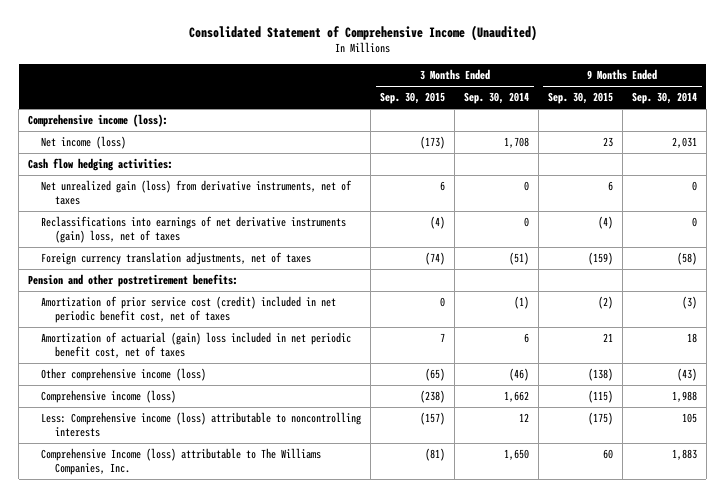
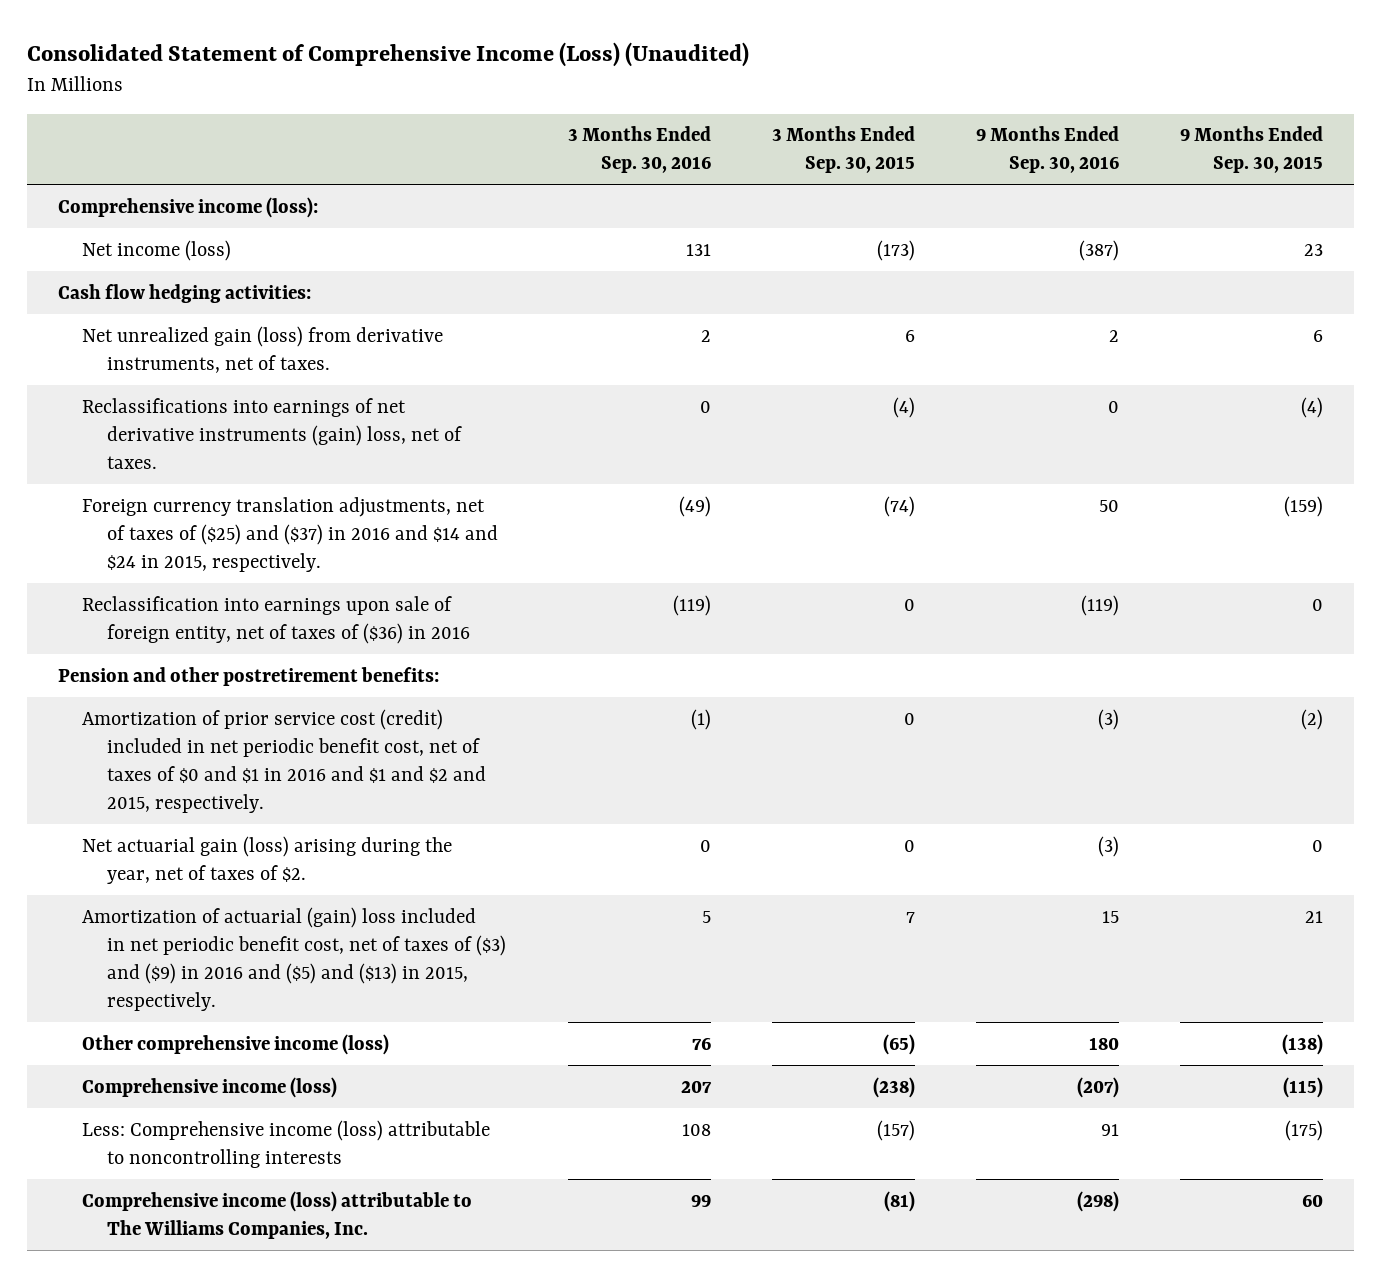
[188,24,537,41] Consolidated Statement of Comprehensive Income (Unaudited) -> [26,42,749,68] Consolidated Statement of Comprehensive Income (Loss) (Unaudited)
[464,92,530,105] Sep. 30, 2014 -> none
[631,92,697,105] Sep. 30, 2014 -> none
none -> [567,126,711,174] 3 Months Ended Sep. 30, 2016
none -> [975,126,1119,174] 9 Months Ended Sep. 30, 2016
[41,180,353,206] Net unrealized gain (loss) from derivative instruments, net of taxes -> [82,325,444,373] Net unrealized gain (loss) from derivative instruments, net of taxes.
[41,216,347,244] Reclassifications into earnings of net derivative instruments (gain) loss, net of taxes -> [82,397,463,469] Reclassifications into earnings of net derivative instruments (gain) loss, net of taxes.
[41,252,312,266] Foreign currency translation adjustments, net of taxes -> [82,496,499,572] Foreign currency translation adjustments, net of taxes of ($25) and ($37) in 2016 and $14 and $24 in 2015, respectively.
none -> [82,595,471,644] Reclassification into earnings upon sale of foreign entity, net of taxes of ($36) in 2016
[41,296,337,324] Amortization of prior service cost (credit) included in net periodic benefit cost, net of taxes -> [82,708,487,813] Amortization of prior service cost (credit) included in net periodic benefit cost, net of taxes of $0 and $1 in 2016 and $1 and $2 and 2015, respectively.
none -> [82,835,453,884] Net actuarial gain (loss) arising during the year, net of taxes of $2.
[41,332,352,359] Amortization of actuarial (gain) loss included in net periodic benefit cost, net of taxes -> [82,906,507,1011] Amortization of actuarial (gain) loss included in net periodic benefit cost, net of taxes of ($3) and ($9) in 2016 and ($5) and ($13) in 2015, respectively.
[41,448,322,476] Comprehensive Income (loss) attributable to The Williams Companies, Inc. -> [82,1190,473,1239] Comprehensive income (loss) attributable to The Williams Companies, Inc.

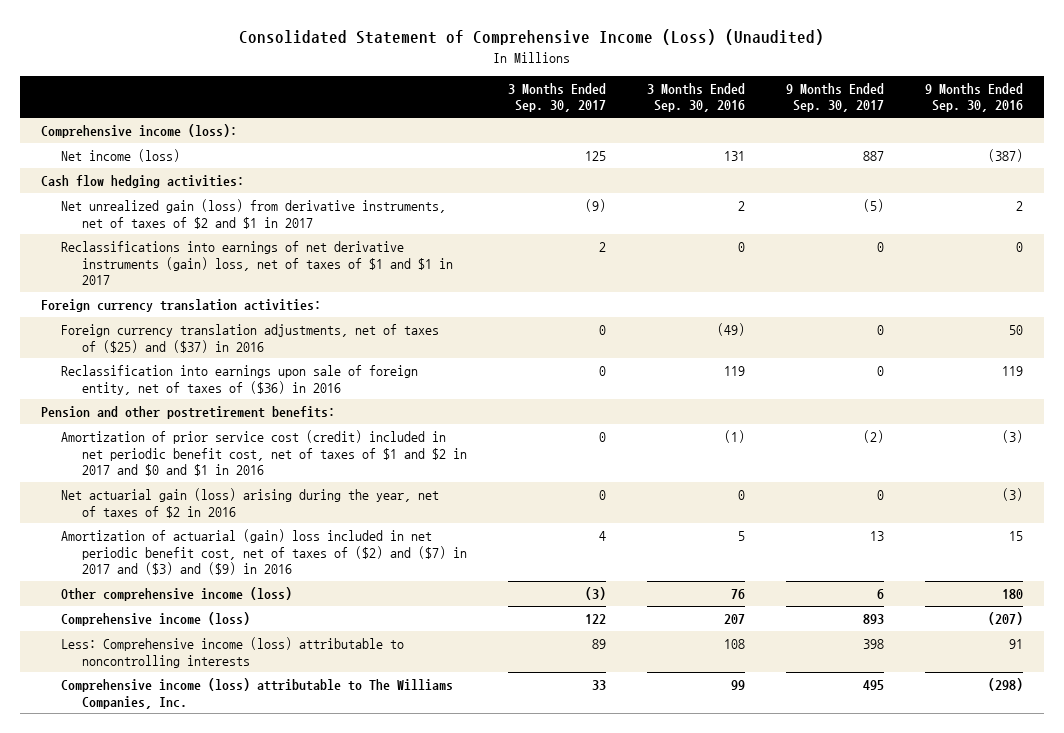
[771,126,915,174] 3 Months Ended Sep. 30, 2015 -> none
[1180,126,1324,174] 9 Months Ended Sep. 30, 2015 -> none
none -> [508,82,607,113] 3 Months Ended Sep. 30, 2017
none -> [786,82,885,113] 9 Months Ended Sep. 30, 2017
[82,325,444,373] Net unrealized gain (loss) from derivative instruments, net of taxes. -> [61,199,447,229] Net unrealized gain (loss) from derivative instruments, net of taxes of $2 and $1 in 2017
[82,397,463,469] Reclassifications into earnings of net derivative instruments (gain) loss, net of taxes. -> [61,241,453,286] Reclassifications into earnings of net derivative instruments (gain) loss, net of taxes of $1 and $1 in 2017
none -> [40,299,321,313] Foreign currency translation activities:
[82,496,499,572] Foreign currency translation adjustments, net of taxes of ($25) and ($37) in 2016 and $14 and $24 in 2015, respectively. -> [61,324,440,353] Foreign currency translation adjustments, net of taxes of ($25) and ($37) in 2016
[672,594,711,616] (119) -> [724,366,746,377] 119
[1080,594,1119,616] (119) -> [1002,366,1024,377] 119
[82,708,487,813] Amortization of prior service cost (credit) included in net periodic benefit cost, net of taxes of $0 and $1 in 2016 and $1 and $2 and 2015, respectively. -> [61,430,467,477] Amortization of prior service cost (credit) included in net periodic benefit cost, net of taxes of $1 and $2 in 2017 and $0 and $1 in 2016
[82,835,453,884] Net actuarial gain (loss) arising during the year, net of taxes of $2. -> [61,488,440,518] Net actuarial gain (loss) arising during the year, net of taxes of $2 in 2016
[82,906,507,1011] Amortization of actuarial (gain) loss included in net periodic benefit cost, net of taxes of ($3) and ($9) in 2016 and ($5) and ($13) in 2015, respectively. -> [61,529,467,576] Amortization of actuarial (gain) loss included in net periodic benefit cost, net of taxes of ($2) and ($7) in 2017 and ($3) and ($9) in 2016

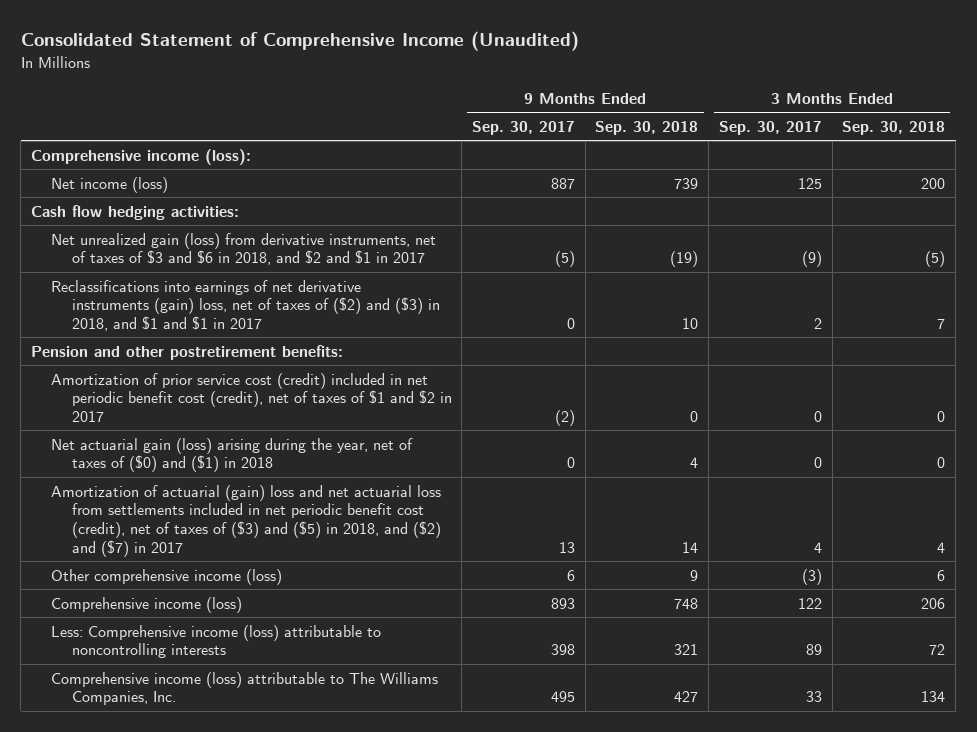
[239,29,825,46] Consolidated Statement of Comprehensive Income (Loss) (Unaudited) -> [20,31,579,52] Consolidated Statement of Comprehensive Income (Unaudited)
[647,82,746,113] 3 Months Ended Sep. 30, 2016 -> none
[925,82,1024,113] 9 Months Ended Sep. 30, 2016 -> none
none -> [595,120,699,135] Sep. 30, 2018
none -> [842,120,946,135] Sep. 30, 2018
[40,299,321,313] Foreign currency translation activities: -> none
[61,324,440,353] Foreign currency translation adjustments, net of taxes of ($25) and ($37) in 2016 -> none
[61,365,419,395] Reclassification into earnings upon sale of foreign entity, net of taxes of ($36) in 2016 -> none
[61,199,447,229] Net unrealized gain (loss) from derivative instruments, net of taxes of $2 and $1 in 2017 -> [51,232,437,266] Net unrealized gain (loss) from derivative instruments, net of taxes of $3 and $6 in 2018, and $2 and $1 in 2017
[61,241,453,286] Reclassifications into earnings of net derivative instruments (gain) loss, net of taxes of $1 and $1 in 2017 -> [51,279,440,331] Reclassifications into earnings of net derivative instruments (gain) loss, net of taxes of ($2) and ($3) in 2018, and $1 and $1 in 2017
[61,430,467,477] Amortization of prior service cost (credit) included in net periodic benefit cost, net of taxes of $1 and $2 in 2017 and $0 and $1 in 2016 -> [51,372,452,422] Amortization of prior service cost (credit) included in net periodic benefit cost (credit), net of taxes of $1 and $2 in 2017
[61,488,440,518] Net actuarial gain (loss) arising during the year, net of taxes of $2 in 2016 -> [51,437,414,473] Net actuarial gain (loss) arising during the year, net of taxes of ($0) and ($1) in 2018
[61,529,467,576] Amortization of actuarial (gain) loss included in net periodic benefit cost, net of taxes of ($2) and ($7) in 2017 and ($3) and ($9) in 2016 -> [51,484,442,557] Amortization of actuarial (gain) loss and net actuarial loss from settlements included in net periodic benefit cost (credit), net of taxes of ($3) and ($5) in 2018, and ($2) and ($7) in 2017

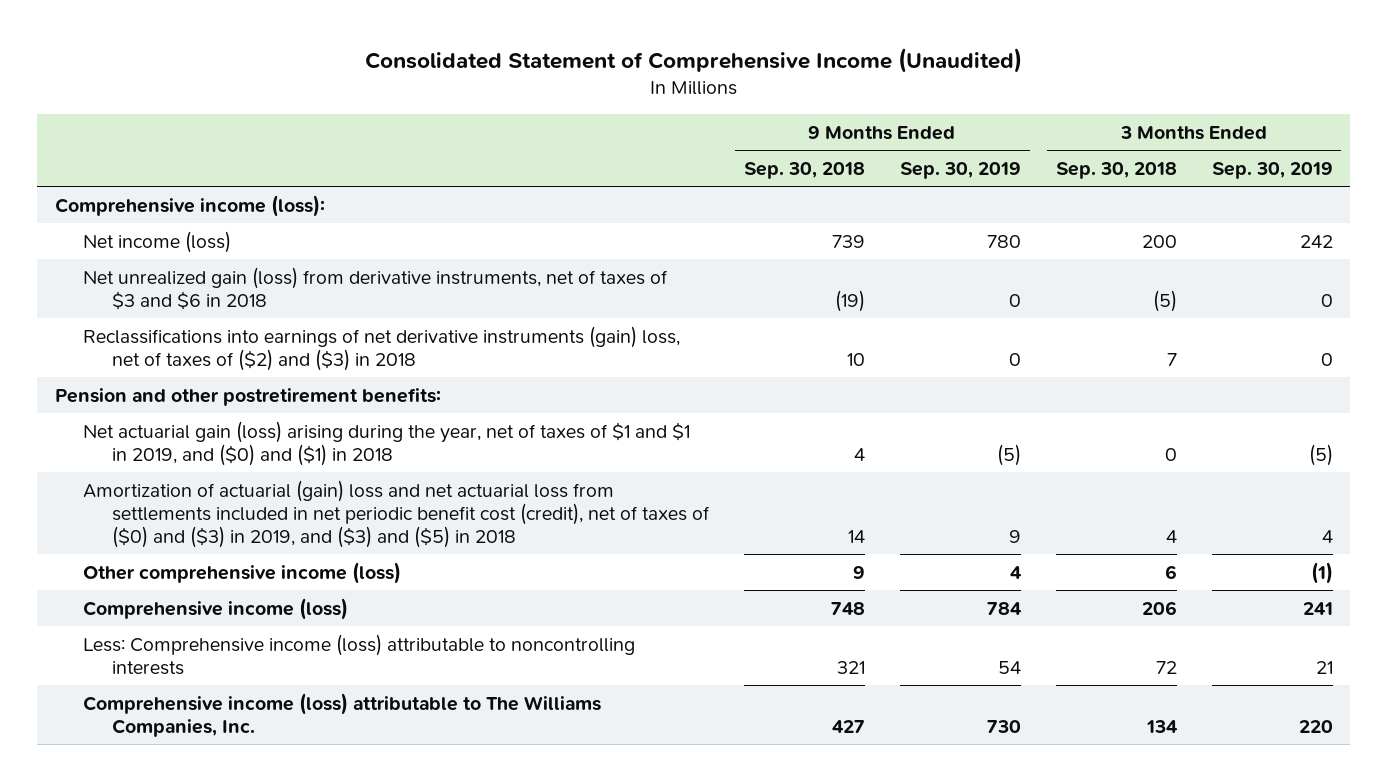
[472,120,576,135] Sep. 30, 2017 -> none
[718,120,822,135] Sep. 30, 2017 -> none
none -> [899,161,1021,179] Sep. 30, 2019
none -> [1211,161,1333,179] Sep. 30, 2019
[31,204,240,220] Cash flow hedging activities: -> none
[51,232,437,266] Net unrealized gain (loss) from derivative instruments, net of taxes of $3 and $6 in 2018, and $2 and $1 in 2017 -> [83,266,669,310] Net unrealized gain (loss) from derivative instruments, net of taxes of $3 and $6 in 2018
[51,279,440,331] Reclassifications into earnings of net derivative instruments (gain) loss, net of taxes of ($2) and ($3) in 2018, and $1 and $1 in 2017 -> [83,325,681,371] Reclassifications into earnings of net derivative instruments (gain) loss, net of taxes of ($2) and ($3) in 2018
[51,372,452,422] Amortization of prior service cost (credit) included in net periodic benefit cost (credit), net of taxes of $1 and $2 in 2017 -> none
[51,437,414,473] Net actuarial gain (loss) arising during the year, net of taxes of ($0) and ($1) in 2018 -> [83,420,691,466] Net actuarial gain (loss) arising during the year, net of taxes of $1 and $1 in 2019, and ($0) and ($1) in 2018
[51,484,442,557] Amortization of actuarial (gain) loss and net actuarial loss from settlements included in net periodic benefit cost (credit), net of taxes of ($3) and ($5) in 2018, and ($2) and ($7) in 2017 -> [83,479,711,549] Amortization of actuarial (gain) loss and net actuarial loss from settlements included in net periodic benefit cost (credit), net of taxes of ($0) and ($3) in 2019, and ($3) and ($5) in 2018

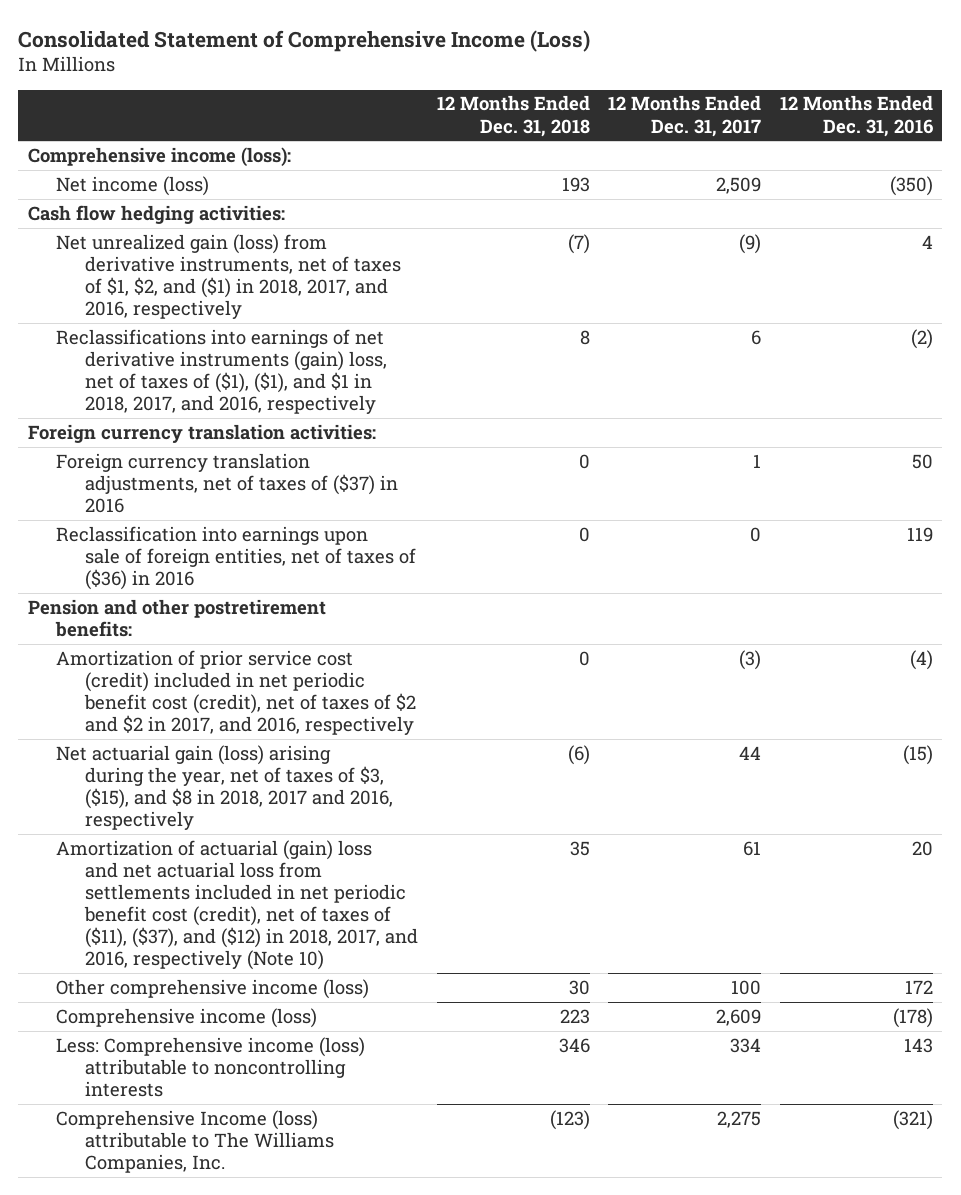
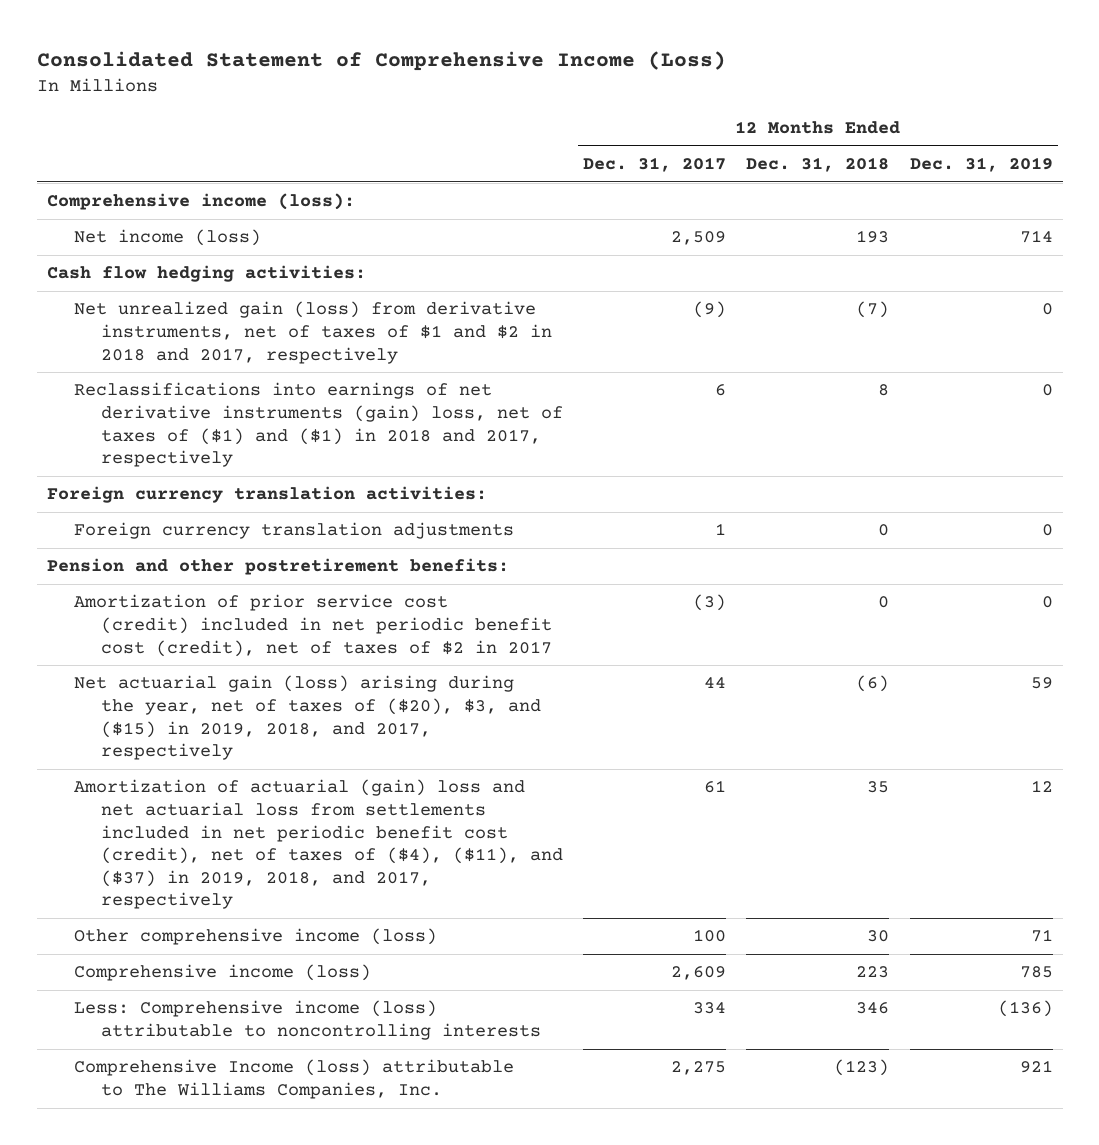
[780,95,934,137] 12 Months Ended Dec. 31, 2016 -> none
none -> [909,156,1053,172] Dec. 31, 2019
[56,233,402,320] Net unrealized gain (loss) from derivative instruments, net of taxes of $1, $2, and ($1) in 2018, 2017, and 2016, respectively -> [73,301,552,364] Net unrealized gain (loss) from derivative instruments, net of taxes of $1 and $2 in 2018 and 2017, respectively
[56,328,388,415] Reclassifications into earnings of net derivative instruments (gain) loss, net of taxes of ($1), ($1), and $1 in 2018, 2017, and 2016, respectively -> [73,382,563,468] Reclassifications into earnings of net derivative instruments (gain) loss, net of taxes of ($1) and ($1) in 2018 and 2017, respectively
[56,525,417,591] Reclassification into earnings upon sale of foreign entities, net of taxes of ($36) in 2016 -> none
[56,452,399,514] Foreign currency translation adjustments, net of taxes of ($37) in 2016 -> [73,522,514,540] Foreign currency translation adjustments
[56,649,417,736] Amortization of prior service cost (credit) included in net periodic benefit cost (credit), net of taxes of $2 and $2 in 2017, and 2016, respectively -> [73,594,552,657] Amortization of prior service cost (credit) included in net periodic benefit cost (credit), net of taxes of $2 in 2017
[56,744,394,831] Net actuarial gain (loss) arising during the year, net of taxes of $3, ($15), and $8 in 2018, 2017 and 2016, respectively -> [73,675,541,761] Net actuarial gain (loss) arising during the year, net of taxes of ($20), $3, and ($15) in 2019, 2018, and 2017, respectively
[56,839,419,971] Amortization of actuarial (gain) loss and net actuarial loss from settlements included in net periodic benefit cost (credit), net of taxes of ($11), ($37), and ($12) in 2018, 2017, and 2016, respectively (Note 10) -> [73,779,563,910] Amortization of actuarial (gain) loss and net actuarial loss from settlements included in net periodic benefit cost (credit), net of taxes of ($4), ($11), and ($37) in 2019, 2018, and 2017, respectively

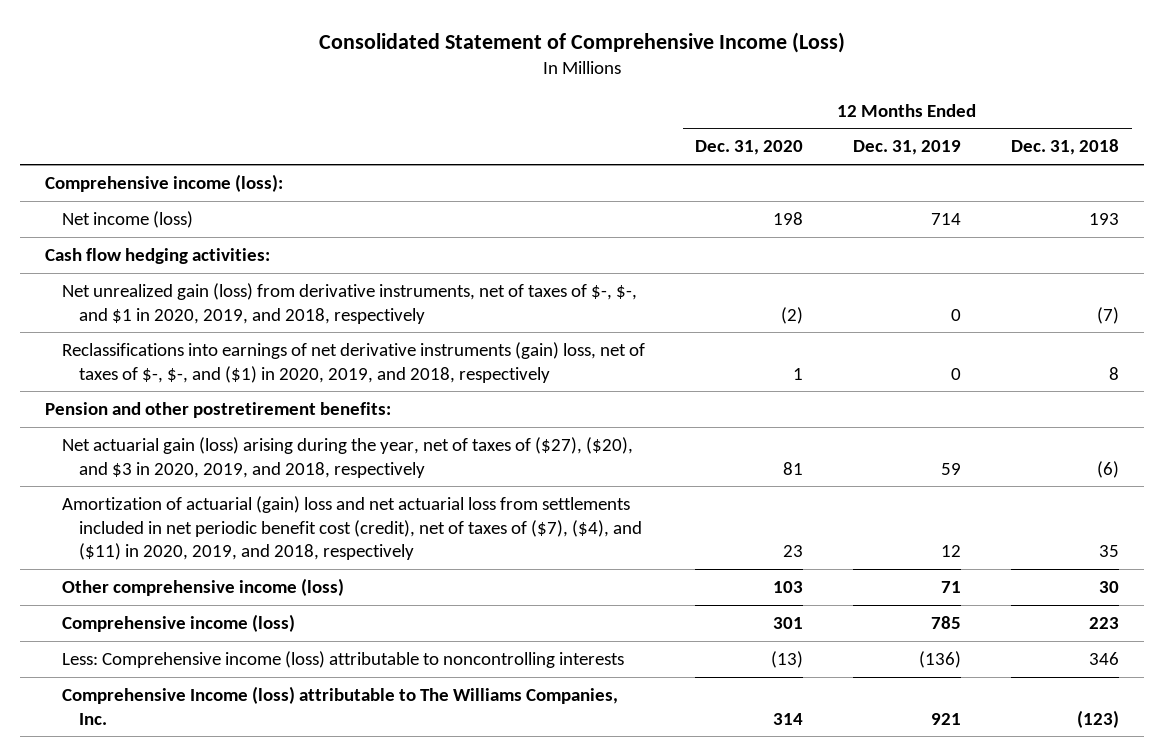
[583,156,727,172] Dec. 31, 2017 -> none
none -> [695,140,804,156] Dec. 31, 2020
[46,486,487,504] Foreign currency translation activities: -> none
[73,522,514,540] Foreign currency translation adjustments -> none
[73,301,552,364] Net unrealized gain (loss) from derivative instruments, net of taxes of $1 and $2 in 2018 and 2017, respectively -> [61,282,637,324] Net unrealized gain (loss) from derivative instruments, net of taxes of $-, $-, and $1 in 2020, 2019, and 2018, respectively
[73,382,563,468] Reclassifications into earnings of net derivative instruments (gain) loss, net of taxes of ($1) and ($1) in 2018 and 2017, respectively -> [61,341,645,383] Reclassifications into earnings of net derivative instruments (gain) loss, net of taxes of $-, $-, and ($1) in 2020, 2019, and 2018, respectively
[73,594,552,657] Amortization of prior service cost (credit) included in net periodic benefit cost (credit), net of taxes of $2 in 2017 -> none
[73,675,541,761] Net actuarial gain (loss) arising during the year, net of taxes of ($20), $3, and ($15) in 2019, 2018, and 2017, respectively -> [61,436,633,478] Net actuarial gain (loss) arising during the year, net of taxes of ($27), ($20), and $3 in 2020, 2019, and 2018, respectively
[73,779,563,910] Amortization of actuarial (gain) loss and net actuarial loss from settlements included in net periodic benefit cost (credit), net of taxes of ($4), ($11), and ($37) in 2019, 2018, and 2017, respectively -> [61,495,643,561] Amortization of actuarial (gain) loss and net actuarial loss from settlements included in net periodic benefit cost (credit), net of taxes of ($7), ($4), and ($11) in 2020, 2019, and 2018, respectively

